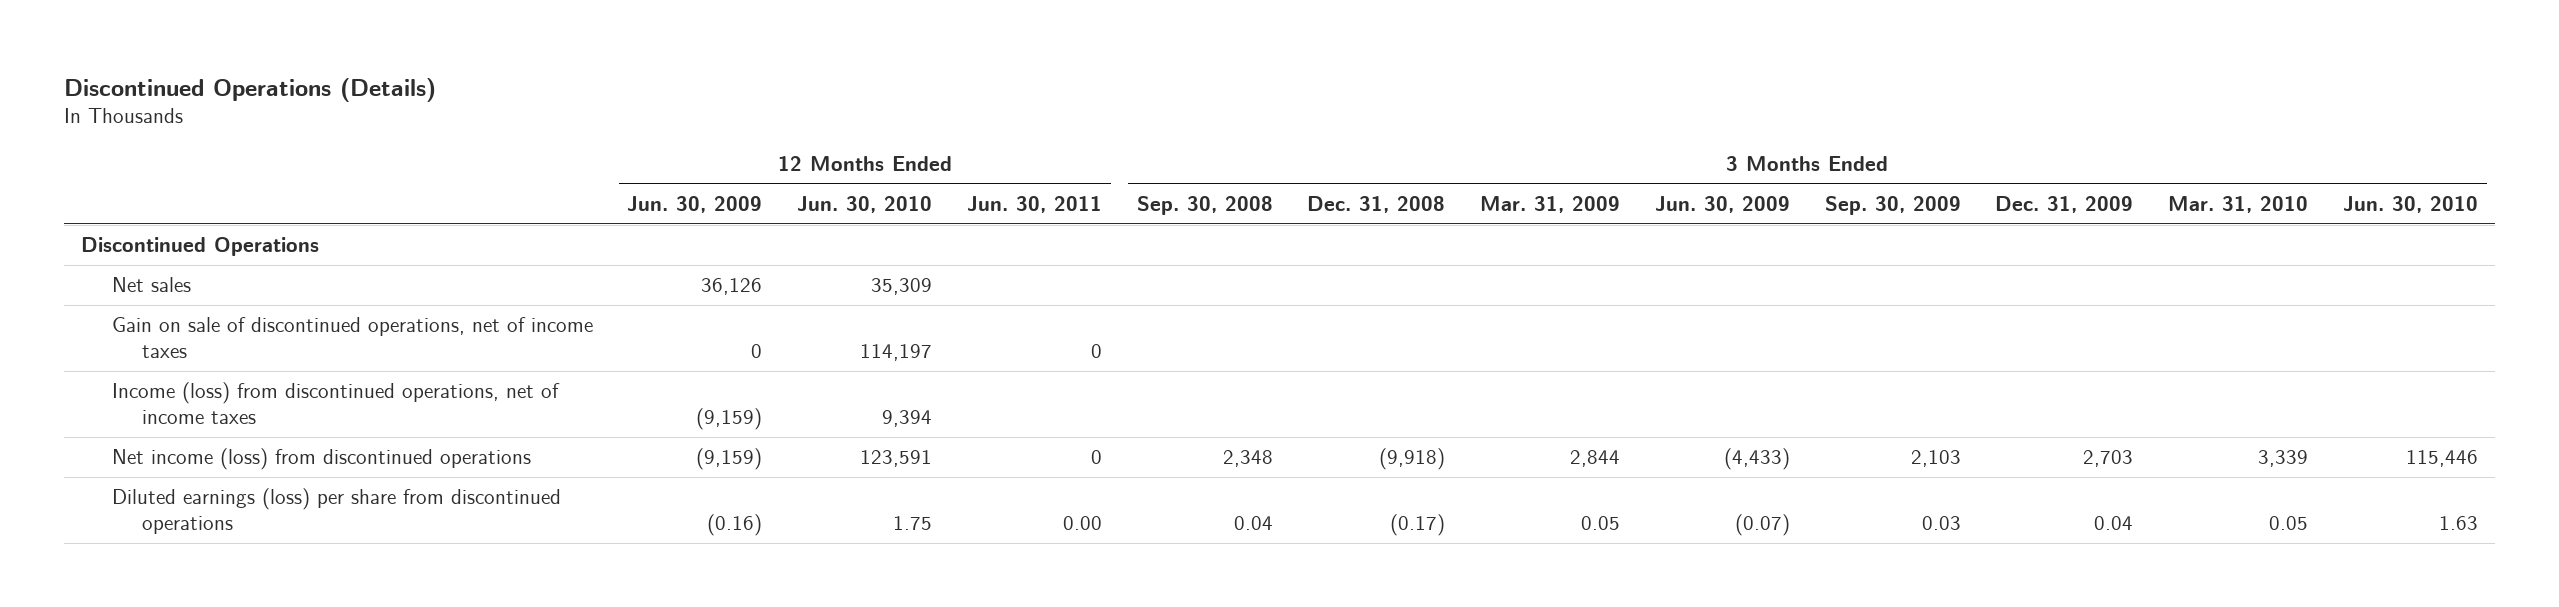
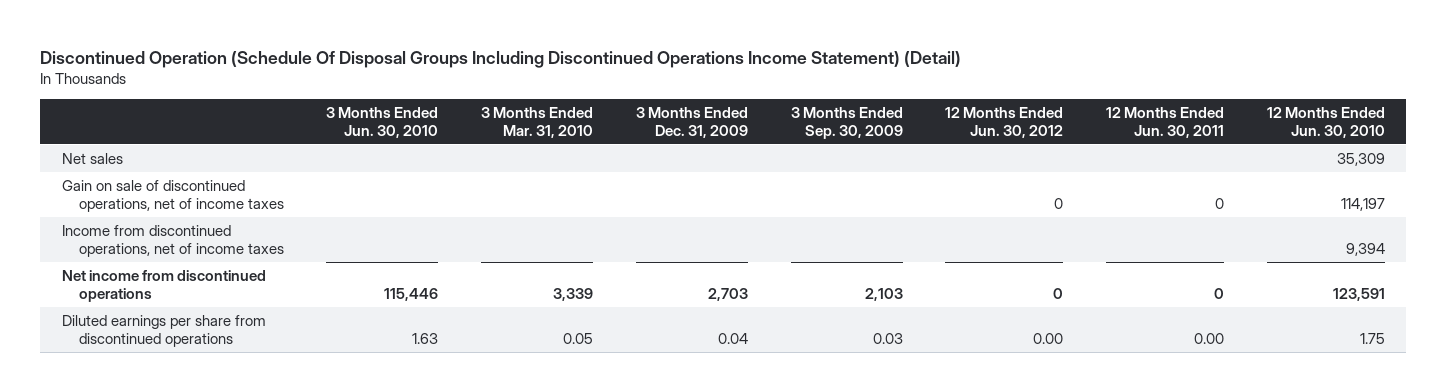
[63,77,436,102] Discontinued Operations (Details) -> [40,50,962,68] Discontinued Operation (Schedule Of Disposal Groups Including Discontinued Operations Income Statement) (Detail)
[627,196,763,214] Jun. 30, 2009 -> none
[1136,196,1273,216] Sep. 30, 2008 -> none
[1307,196,1446,214] Dec. 31, 2008 -> none
[1480,196,1621,214] Mar. 31, 2009 -> none
[1654,196,1790,214] Jun. 30, 2009 -> none
none -> [945,107,1064,138] 12 Months Ended Jun. 30, 2012
[80,237,319,257] Discontinued Operations -> none
[111,382,560,424] Income (loss) from discontinued operations, net of income taxes -> [61,225,284,257] Income from discontinued operations, net of income taxes
[111,448,531,471] Net income (loss) from discontinued operations -> [61,270,266,302] Net income from discontinued operations
[111,488,561,534] Diluted earnings (loss) per share from discontinued operations -> [61,315,266,347] Diluted earnings per share from discontinued operations

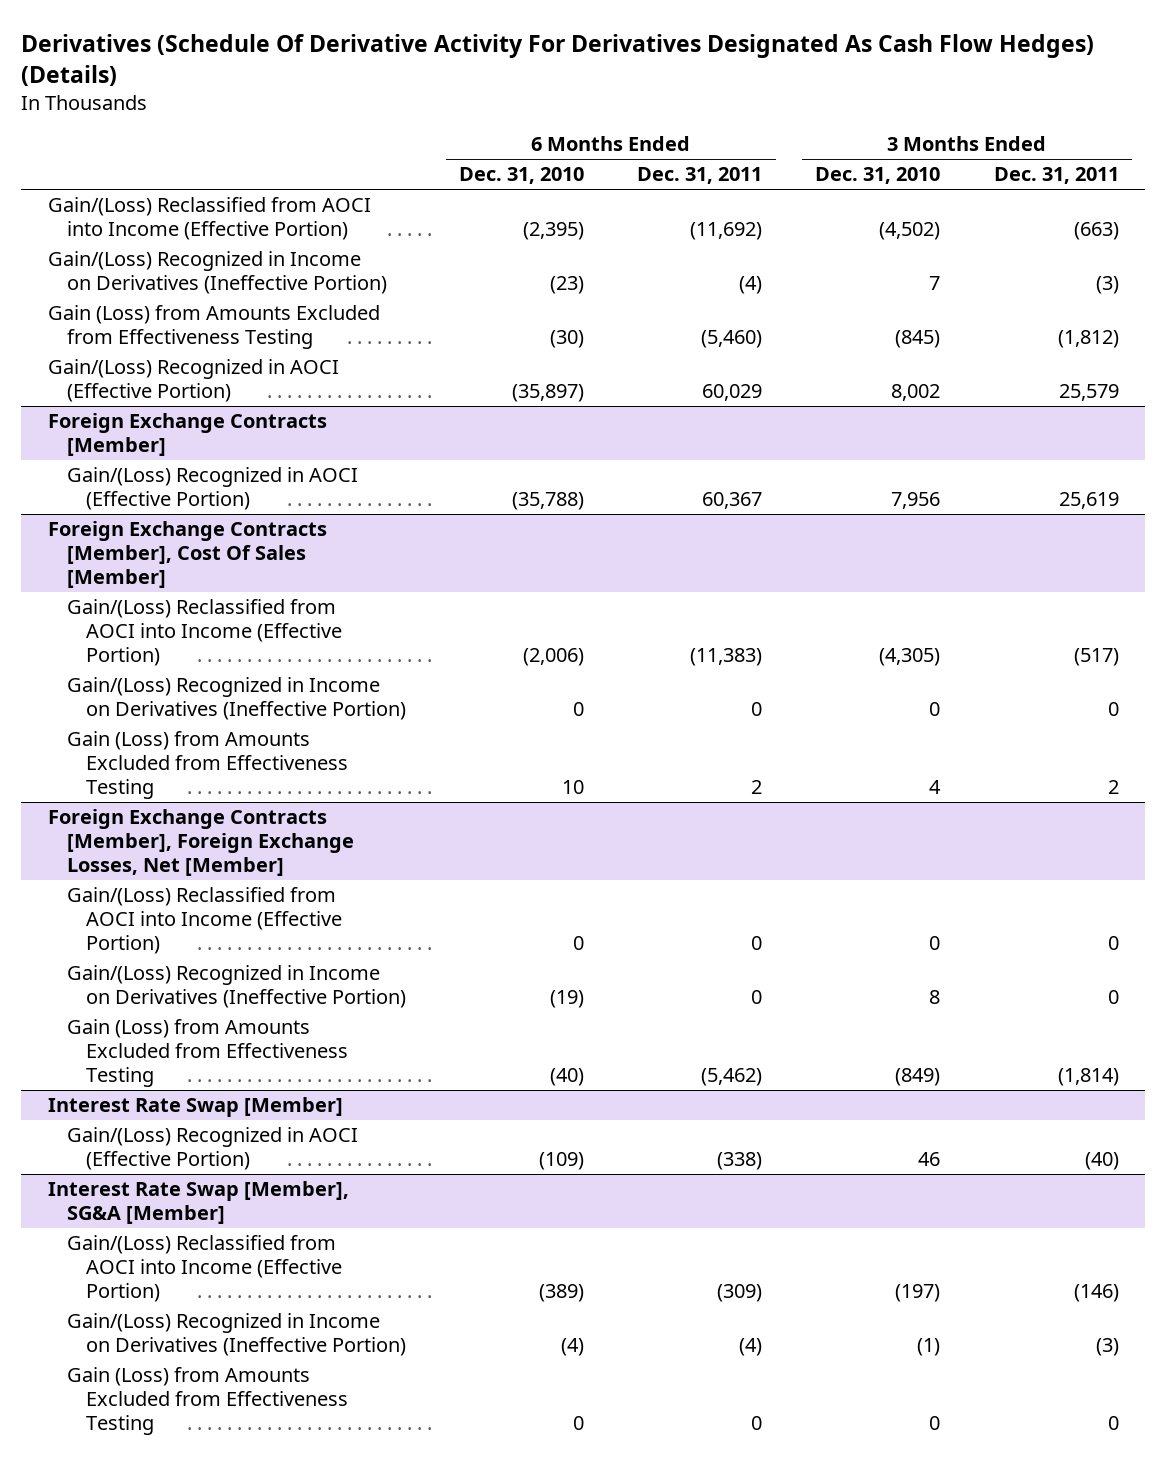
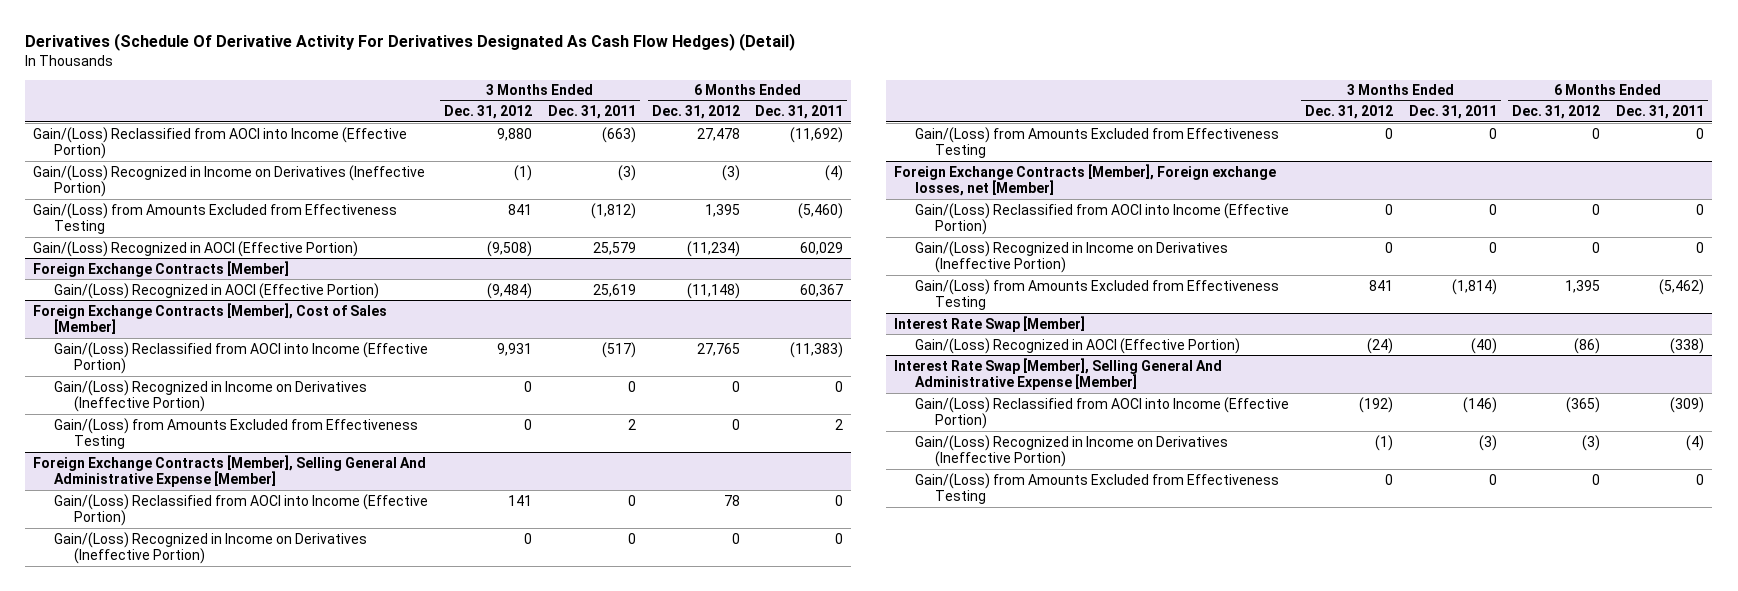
[21,34,1095,86] Derivatives (Schedule Of Derivative Activity For Derivatives Designated As Cash Flow Hedges) (Details) -> [25,32,796,51] Derivatives (Schedule Of Derivative Activity For Derivatives Designated As Cash Flow Hedges) (Detail)
[459,167,585,185] Dec. 31, 2010 -> none
[815,167,941,185] Dec. 31, 2010 -> none
none -> [443,105,532,120] Dec. 31, 2012
none -> [651,105,740,120] Dec. 31, 2012
[47,305,380,349] Gain (Loss) from Amounts Excluded from Effectiveness Testing -> [33,202,398,235] Gain/(Loss) from Amounts Excluded from Effectiveness Testing
[47,521,327,588] Foreign Exchange Contracts [Member], Cost Of Sales [Member] -> [33,302,388,335] Foreign Exchange Contracts [Member], Cost of Sales [Member]
[47,809,354,876] Foreign Exchange Contracts [Member], Foreign Exchange Losses, Net [Member] -> none
[66,731,348,799] Gain (Loss) from Amounts Excluded from Effectiveness Testing -> [53,417,418,450] Gain/(Loss) from Amounts Excluded from Effectiveness Testing
none -> [33,454,427,488] Foreign Exchange Contracts [Member], Selling General And Administrative Expense [Member]
[66,1019,348,1087] Gain (Loss) from Amounts Excluded from Effectiveness Testing -> [914,126,1279,159] Gain/(Loss) from Amounts Excluded from Effectiveness Testing
[701,1067,763,1086] (5,462) -> [1696,127,1705,139] 0
[1057,1067,1119,1086] (1,814) -> [1488,127,1497,139] 0
none -> [894,163,1277,197] Foreign Exchange Contracts [Member], Foreign exchange losses, net [Member]
none -> [914,202,1289,236] Gain/(Loss) Reclassified from AOCI into Income (Effective Portion)
none -> [914,240,1228,274] Gain/(Loss) Recognized in Income on Derivatives (Ineffective Portion)
none -> [914,278,1279,311] Gain/(Loss) from Amounts Excluded from Effectiveness Testing
[47,1181,349,1224] Interest Rate Swap [Member], SG&A [Member] -> none
none -> [894,357,1223,391] Interest Rate Swap [Member], Selling General And Administrative Expense [Member]
[66,1367,348,1435] Gain (Loss) from Amounts Excluded from Effectiveness Testing -> [914,472,1279,505] Gain/(Loss) from Amounts Excluded from Effectiveness Testing

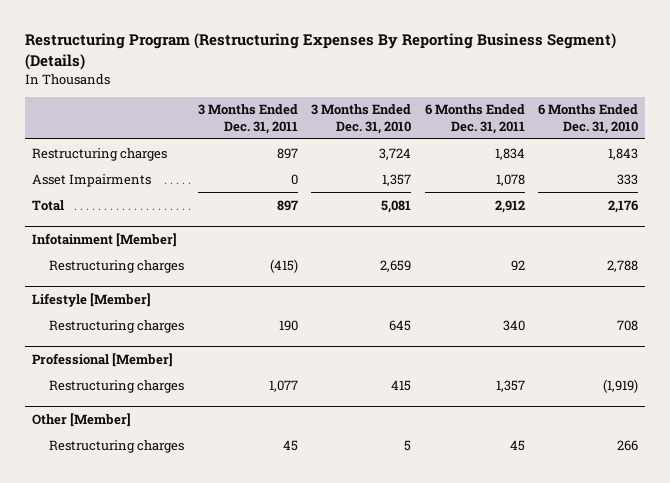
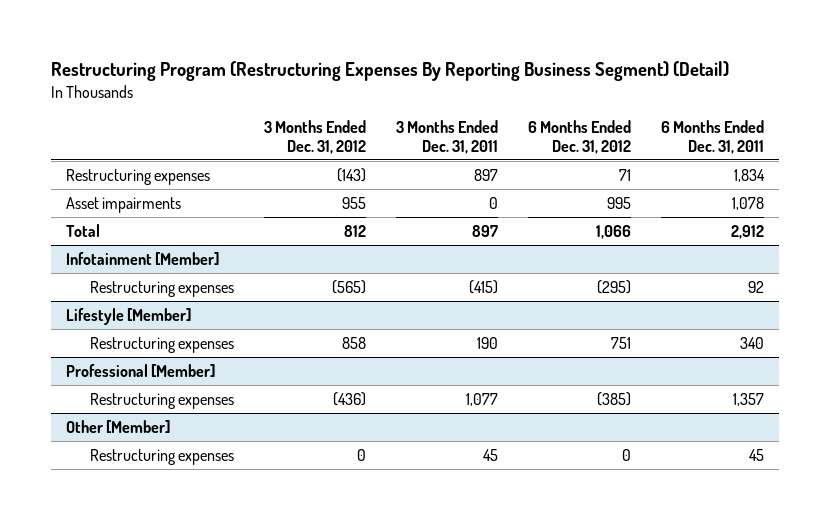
[24,33,616,70] Restructuring Program (Restructuring Expenses By Reporting Business Segment) (Details) -> [51,61,730,82] Restructuring Program (Restructuring Expenses By Reporting Business Segment) (Detail)
[311,104,412,134] 3 Months Ended Dec. 31, 2010 -> none
[537,104,638,134] 6 Months Ended Dec. 31, 2010 -> none
none -> [264,120,367,154] 3 Months Ended Dec. 31, 2012
none -> [528,120,632,154] 6 Months Ended Dec. 31, 2012
[31,147,167,161] Restructuring charges -> [66,168,211,185] Restructuring expenses
[31,173,151,187] Asset Impairments -> [66,196,182,213] Asset impairments
[49,259,185,273] Restructuring charges -> [90,280,235,297] Restructuring expenses
[49,319,185,333] Restructuring charges -> [90,336,235,353] Restructuring expenses
[49,379,185,393] Restructuring charges -> [90,392,235,409] Restructuring expenses
[49,439,185,453] Restructuring charges -> [90,448,235,465] Restructuring expenses

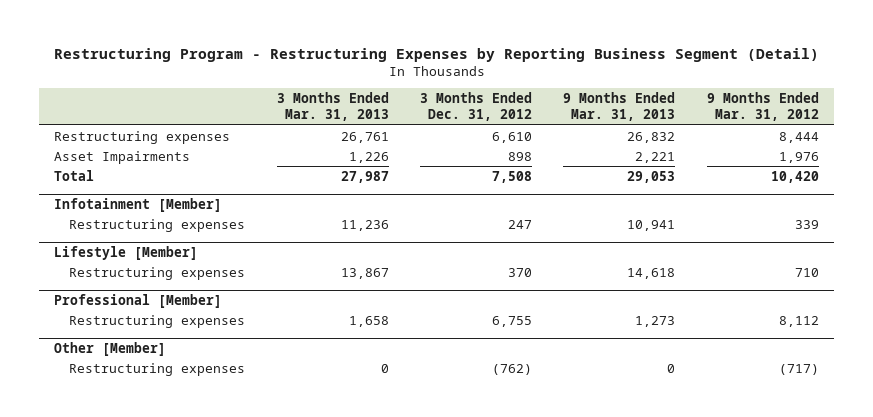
[51,61,730,82] Restructuring Program (Restructuring Expenses By Reporting Business Segment) (Detail) -> [53,47,819,62] Restructuring Program - Restructuring Expenses by Reporting Business Segment (Detail)
[396,120,499,154] 3 Months Ended Dec. 31, 2011 -> none
[528,120,632,154] 6 Months Ended Dec. 31, 2012 -> none
[661,120,765,154] 6 Months Ended Dec. 31, 2011 -> none
none -> [276,92,389,122] 3 Months Ended Mar. 31, 2013
none -> [563,92,676,122] 9 Months Ended Mar. 31, 2013
none -> [706,92,819,122] 9 Months Ended Mar. 31, 2012
[337,167,367,182] (143) -> [492,131,533,143] 6,610
[66,196,182,213] Asset impairments -> [54,150,191,164] Asset Impairments
[342,196,367,209] 955 -> [508,151,533,161] 898
[344,224,367,237] 812 -> [492,170,533,183] 7,508
[332,279,367,294] (565) -> [508,219,533,229] 247
[342,336,367,349] 858 -> [508,267,533,277] 370
[333,391,367,406] (436) -> [492,315,533,327] 6,755
[357,448,367,461] 0 -> [492,363,533,375] (762)

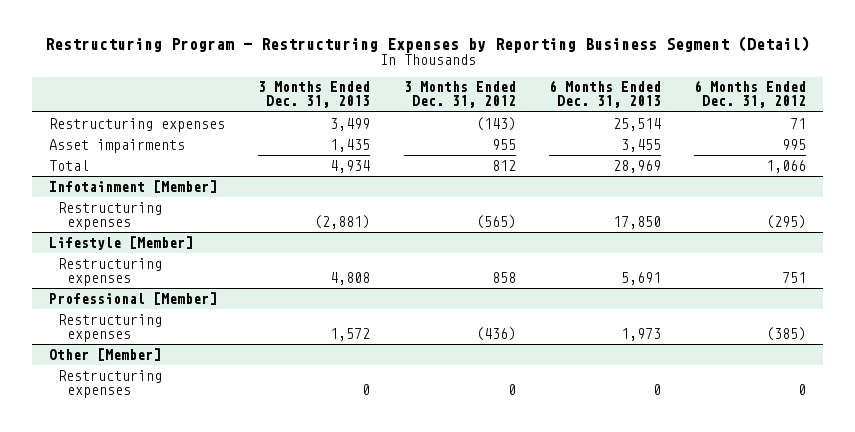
[276,92,389,122] 3 Months Ended Mar. 31, 2013 -> none
[563,92,676,122] 9 Months Ended Mar. 31, 2013 -> none
[706,92,819,122] 9 Months Ended Mar. 31, 2012 -> none
none -> [258,81,371,109] 3 Months Ended Dec. 31, 2013
none -> [549,80,662,109] 6 Months Ended Dec. 31, 2013
none -> [694,80,807,109] 6 Months Ended Dec. 31, 2012
[492,131,533,143] 6,610 -> [475,116,516,131] (143)
[54,150,191,164] Asset Impairments -> [49,138,186,153] Asset impairments
[508,151,533,161] 898 -> [491,138,516,150] 955
[492,170,533,183] 7,508 -> [491,159,516,171] 812
[508,219,533,229] 247 -> [475,214,516,229] (565)
[508,267,533,277] 370 -> [491,271,516,283] 858
[492,315,533,327] 6,755 -> [475,326,516,341] (436)
[492,363,533,375] (762) -> [507,383,516,395] 0

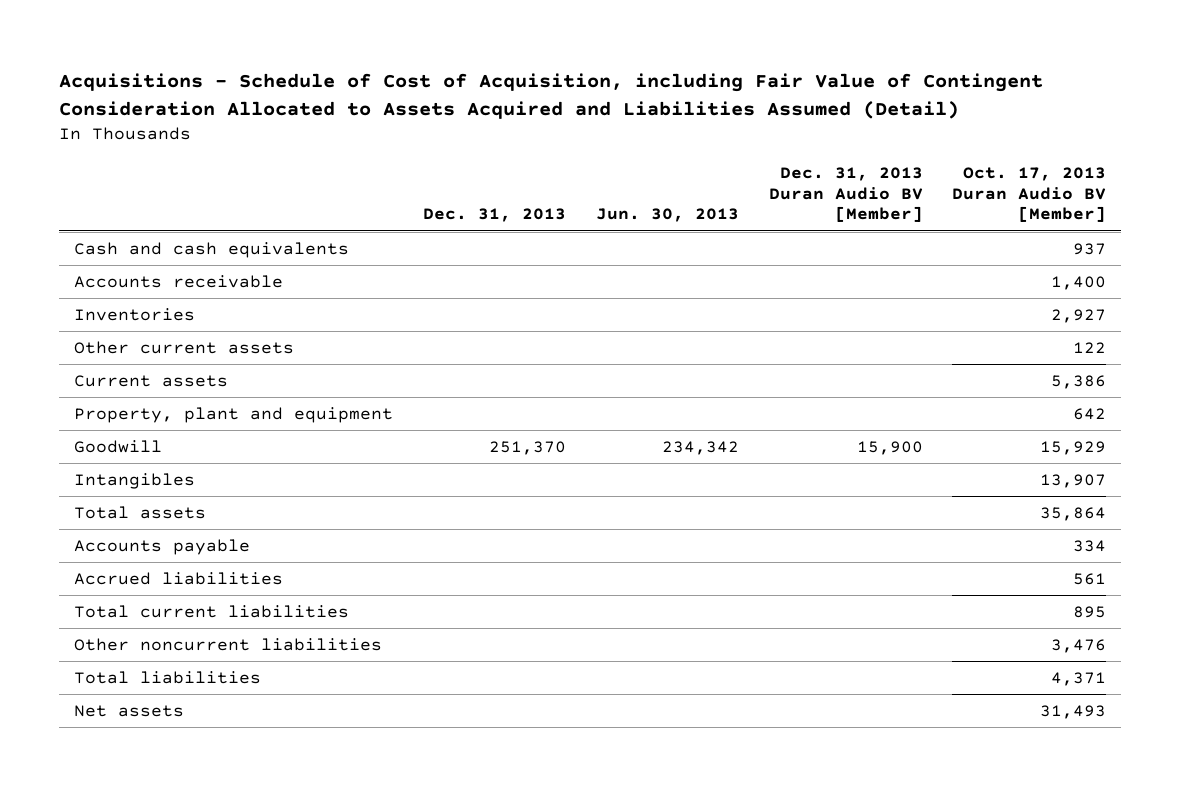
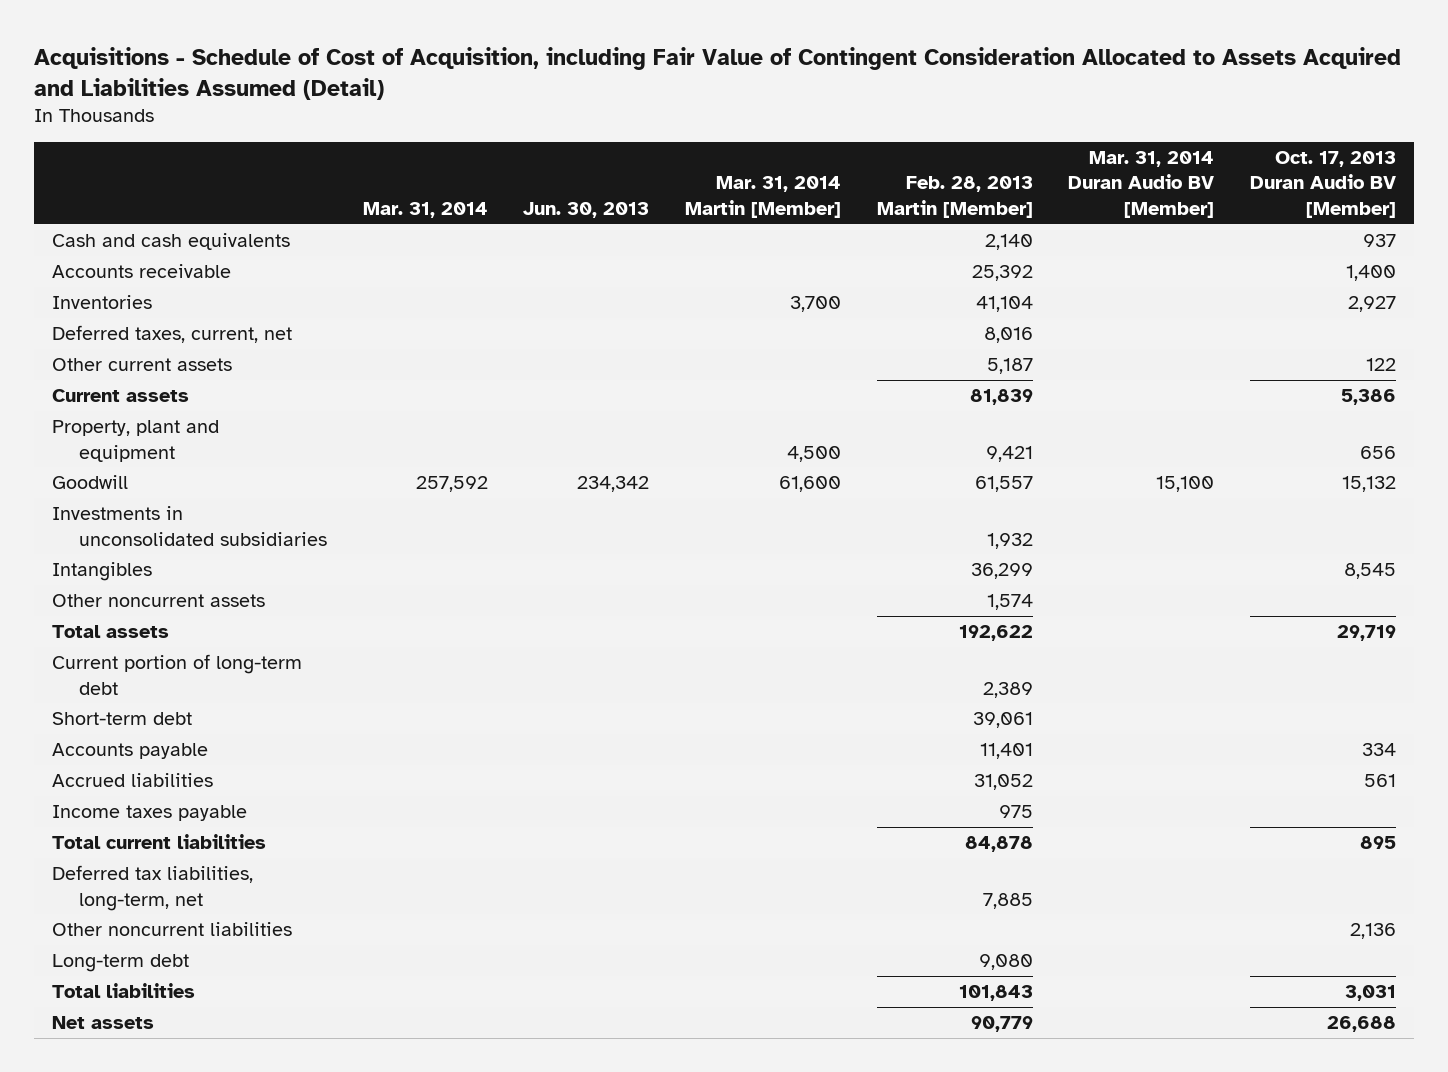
[423,208,567,223] Dec. 31, 2013 -> none
[768,167,923,223] Dec. 31, 2013 Duran Audio BV [Member] -> none
none -> [362,201,488,218] Mar. 31, 2014
none -> [684,176,841,218] Mar. 31, 2014 Martin [Member]
none -> [876,176,1033,218] Feb. 28, 2013 Martin [Member]
none -> [1068,150,1215,218] Mar. 31, 2014 Duran Audio BV [Member]
none -> [52,325,293,344] Deferred taxes, current, net
[1073,407,1107,420] 642 -> [1359,445,1396,459] 656
[1040,440,1107,455] 15,929 -> [1341,476,1396,493] 15,132
none -> [52,506,327,546] Investments in unconsolidated subsidiaries
[1040,473,1107,488] 13,907 -> [1343,563,1396,580] 8,545
none -> [52,594,266,608] Other noncurrent assets
[1040,506,1107,521] 35,864 -> [1336,625,1396,642] 29,719
none -> [52,654,303,695] Current portion of long-term debt
none -> [52,712,193,726] Short-term debt
none -> [52,805,248,822] Income taxes payable
none -> [52,865,254,911] Deferred tax liabilities, long-term, net
[1051,638,1107,653] 3,476 -> [1349,923,1396,940] 2,136
none -> [52,954,190,973] Long-term debt
[1051,671,1107,686] 4,371 -> [1344,985,1396,1002] 3,031
[1040,704,1107,719] 31,493 -> [1326,1016,1396,1033] 26,688

